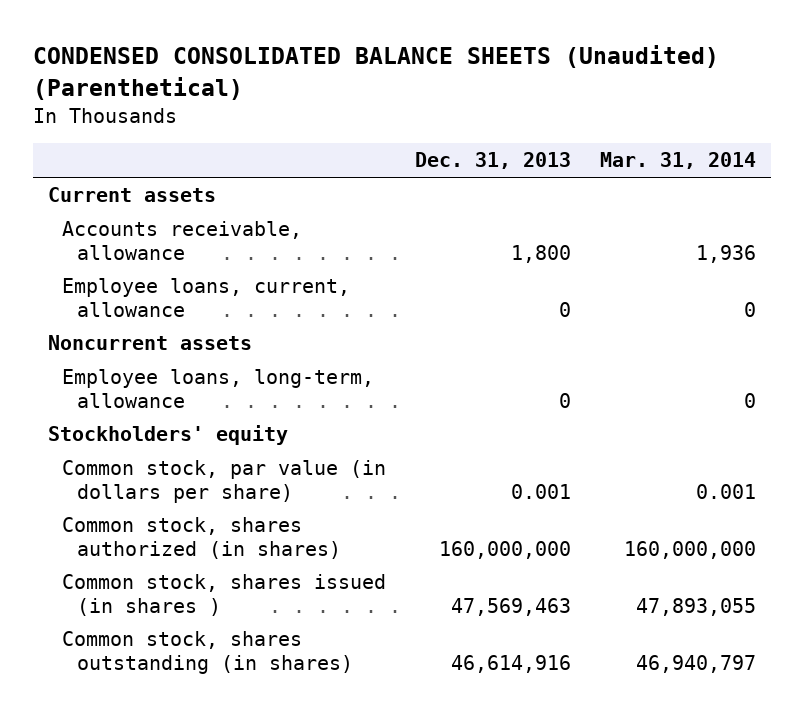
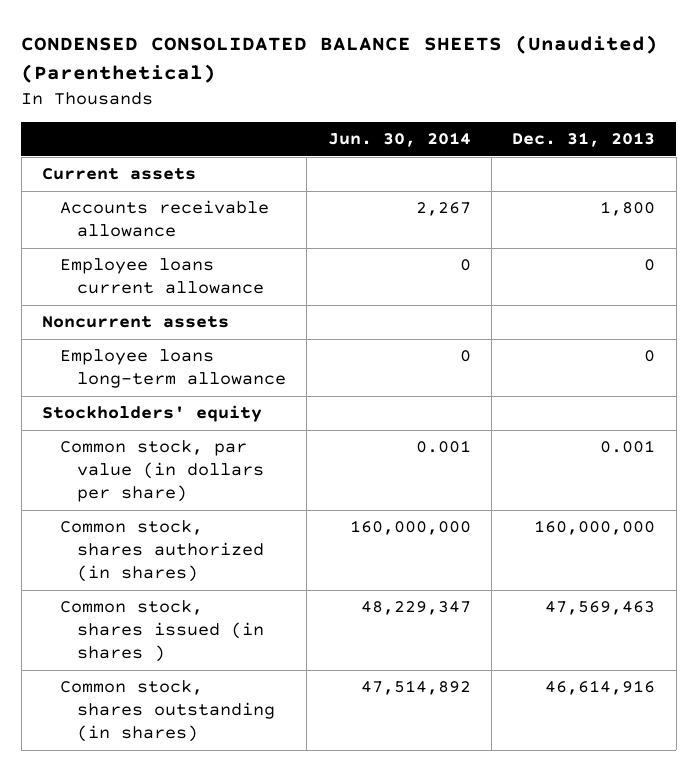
[600,152,757,170] Mar. 31, 2014 -> none
none -> [327,132,471,148] Jun. 30, 2014
[62,221,303,260] Accounts receivable, allowance -> [59,200,269,238] Accounts receivable allowance
[62,278,351,317] Employee loans, current, allowance -> [59,258,264,295] Employee loans current allowance
[62,369,375,408] Employee loans, long-term, allowance -> [59,349,286,389] Employee loans long-term allowance

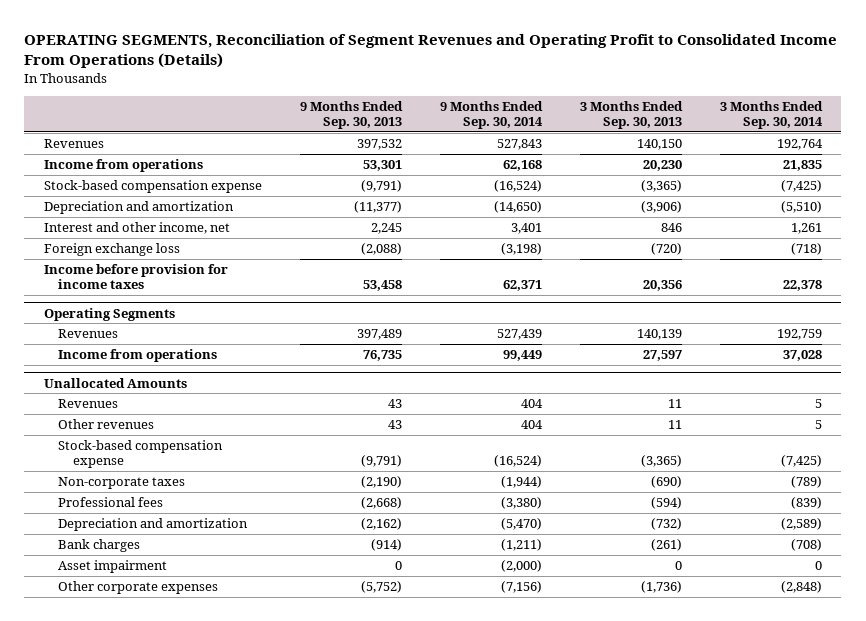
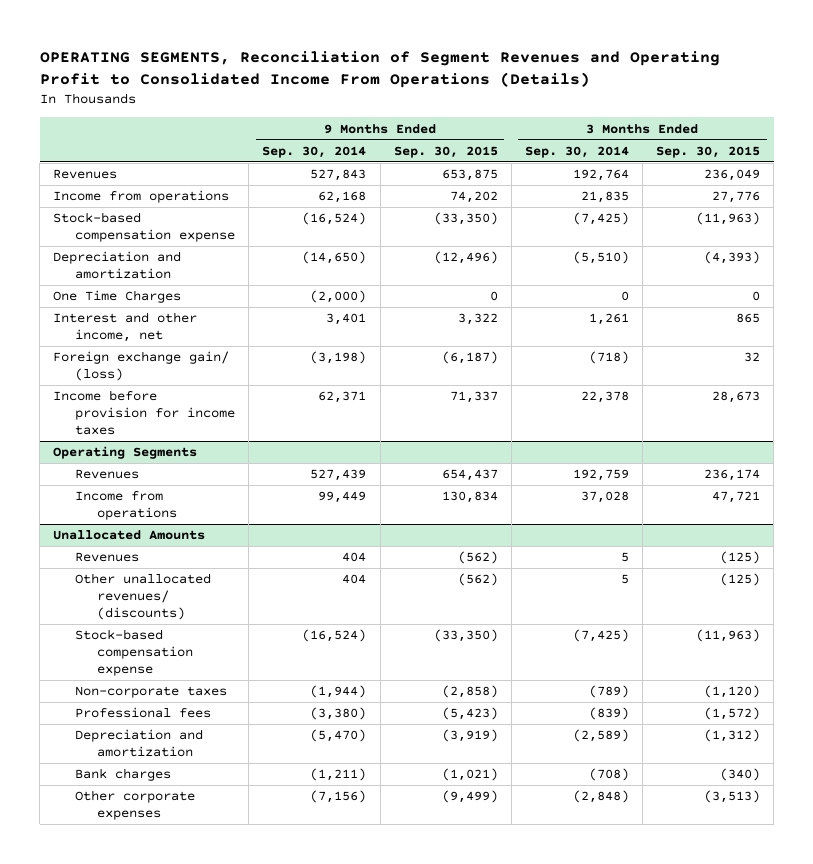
[299,100,403,130] 9 Months Ended Sep. 30, 2013 -> none
[579,100,683,130] 3 Months Ended Sep. 30, 2013 -> none
none -> [393,145,498,158] Sep. 30, 2015
none -> [655,145,760,158] Sep. 30, 2015
none -> [53,290,182,304] One Time Charges
[43,242,180,256] Foreign exchange loss -> [53,351,230,382] Foreign exchange gain/ (loss)
[58,418,155,429] Other revenues -> [75,573,212,620] Other unallocated revenues/ (discounts)
[58,559,168,573] Asset impairment -> none

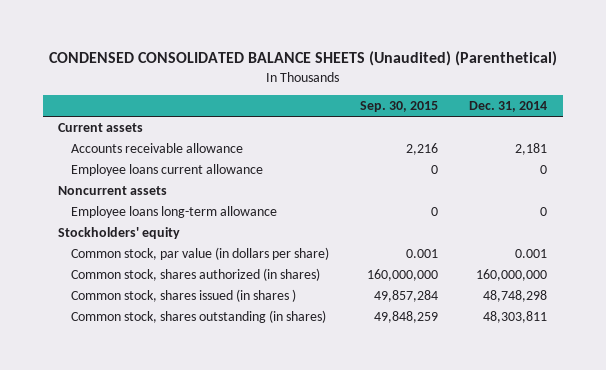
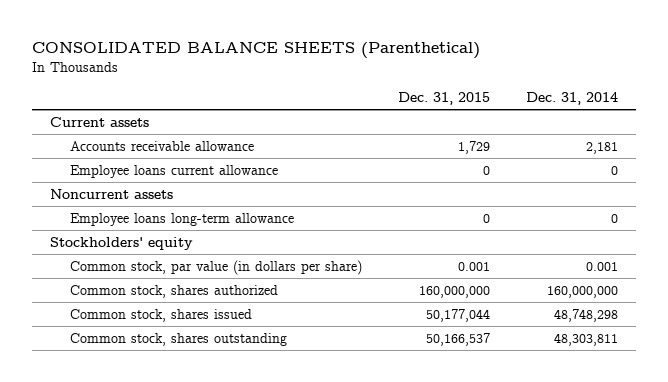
[48,51,557,67] CONDENSED CONSOLIDATED BALANCE SHEETS (Unaudited) (Parenthetical) -> [31,42,480,60] CONSOLIDATED BALANCE SHEETS (Parenthetical)
[360,100,439,112] Sep. 30, 2015 -> none
none -> [397,91,490,105] Dec. 31, 2015
[70,267,320,281] Common stock, shares authorized (in shares) -> [69,284,278,298] Common stock, shares authorized
[70,288,296,302] Common stock, shares issued (in shares ) -> [69,308,252,322] Common stock, shares issued
[70,309,326,323] Common stock, shares outstanding (in shares) -> [69,332,287,346] Common stock, shares outstanding

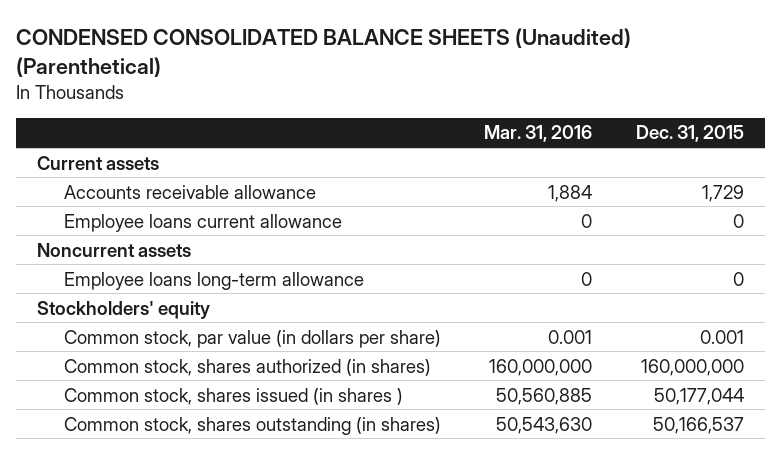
[31,42,480,60] CONSOLIDATED BALANCE SHEETS (Parenthetical) -> [15,27,631,77] CONDENSED CONSOLIDATED BALANCE SHEETS (Unaudited) (Parenthetical)
[526,91,619,105] Dec. 31, 2014 -> none
none -> [484,125,593,143] Mar. 31, 2016
[69,284,278,298] Common stock, shares authorized -> [64,358,432,376] Common stock, shares authorized (in shares)
[69,308,252,322] Common stock, shares issued -> [64,387,404,405] Common stock, shares issued (in shares )
[69,332,287,346] Common stock, shares outstanding -> [64,416,442,435] Common stock, shares outstanding (in shares)

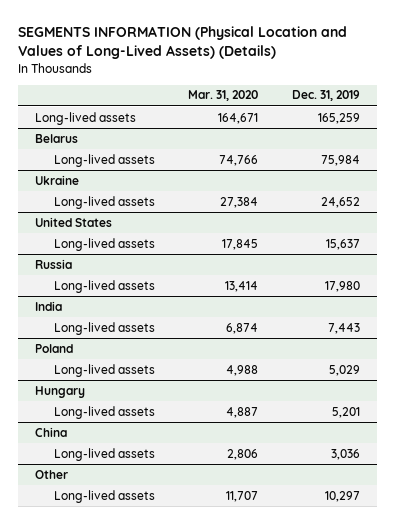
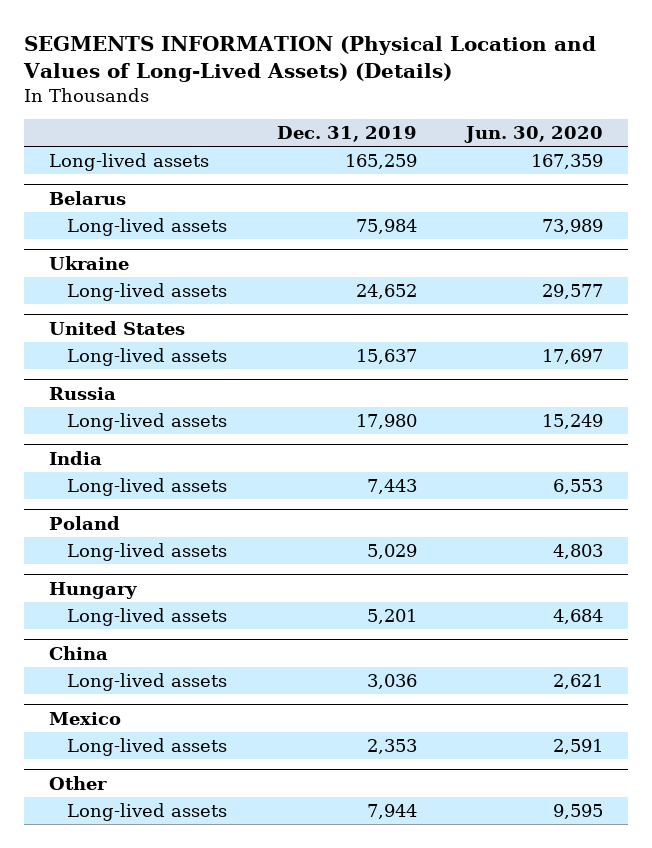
[188,90,259,102] Mar. 31, 2020 -> none
none -> [464,126,604,144] Jun. 30, 2020
none -> [48,711,121,725] Mexico
none -> [66,738,227,757] Long-lived assets
[325,490,361,502] 10,297 -> [366,804,417,820] 7,944

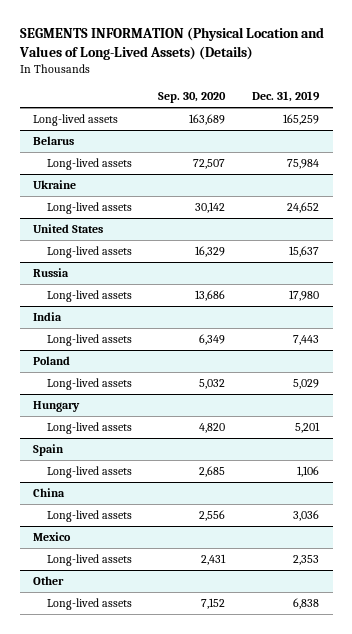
[464,126,604,144] Jun. 30, 2020 -> none
none -> [158,92,227,104] Sep. 30, 2020
none -> [33,444,65,457] Spain
none -> [46,466,132,479] Long-lived assets
[366,804,417,820] 7,944 -> [293,598,320,610] 6,838

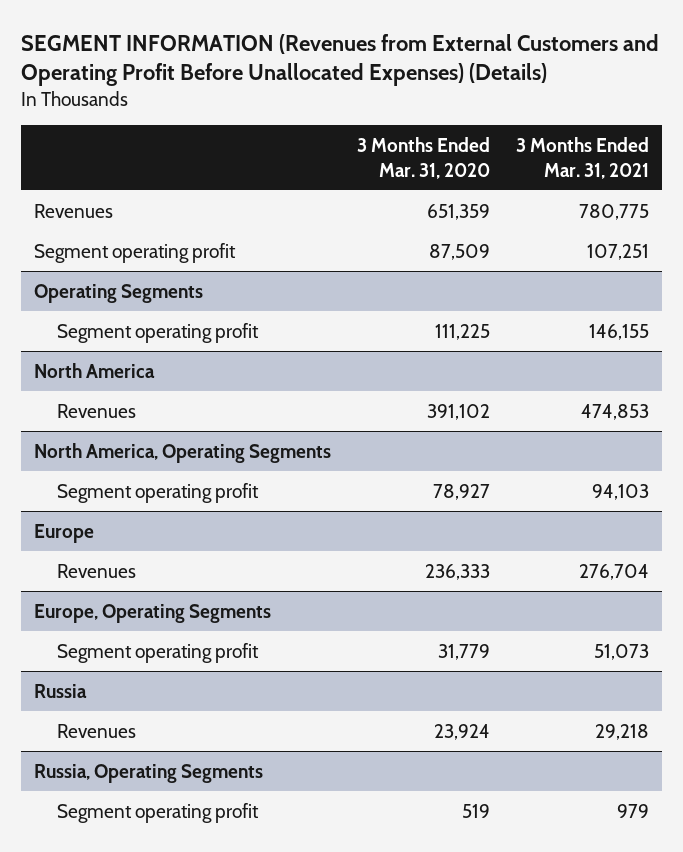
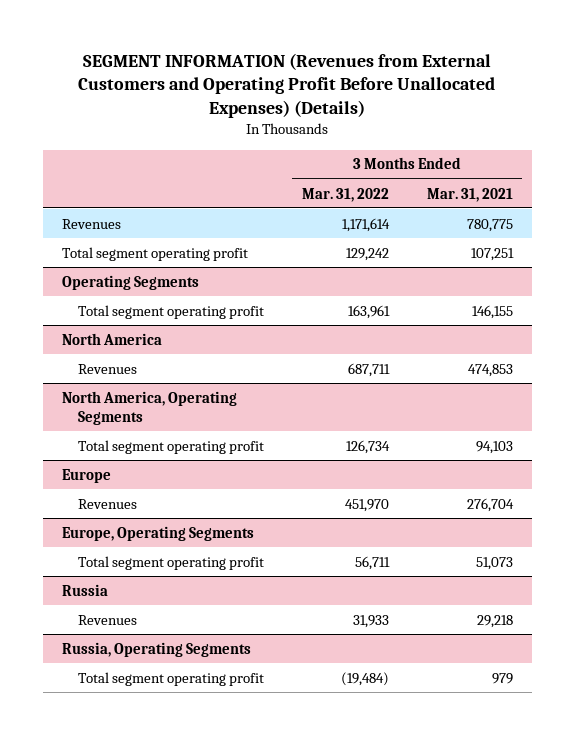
[356,137,490,179] 3 Months Ended Mar. 31, 2020 -> none
none -> [301,187,389,202] Mar. 31, 2022
[33,242,236,263] Segment operating profit -> [61,246,248,261] Total segment operating profit
[57,322,260,343] Segment operating profit -> [77,304,264,319] Total segment operating profit
[57,482,260,503] Segment operating profit -> [77,439,264,454] Total segment operating profit
[57,642,260,663] Segment operating profit -> [77,555,264,570] Total segment operating profit
[57,802,260,823] Segment operating profit -> [77,671,264,686] Total segment operating profit

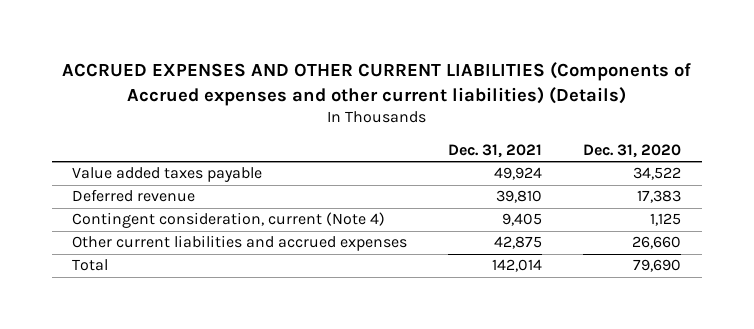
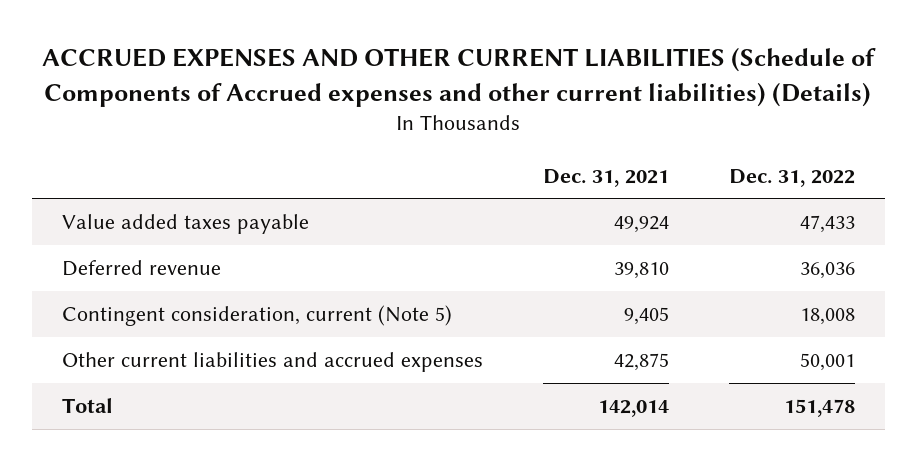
[61,62,691,106] ACCRUED EXPENSES AND OTHER CURRENT LIABILITIES (Components of Accrued expenses and other current liabilities) (Details) -> [42,47,877,107] ACCRUED EXPENSES AND OTHER CURRENT LIABILITIES (Schedule of Components of Accrued expenses and other current liabilities) (Details)
[583,143,682,158] Dec. 31, 2020 -> none
none -> [728,168,855,187] Dec. 31, 2022
[72,212,386,229] Contingent consideration, current (Note 4) -> [61,305,452,327] Contingent consideration, current (Note 5)

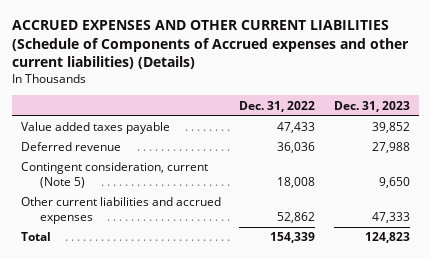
[542,168,669,187] Dec. 31, 2021 -> none
none -> [333,100,410,112] Dec. 31, 2023
[799,353,855,372] 50,001 -> [277,211,316,223] 52,862
[783,399,855,418] 151,478 -> [270,232,316,244] 154,339

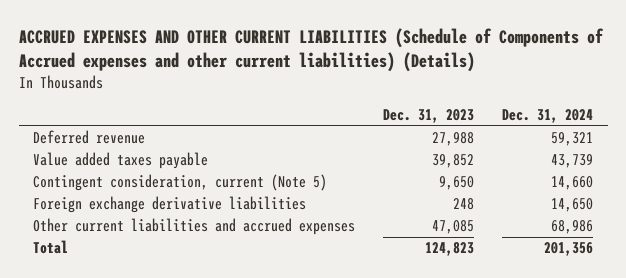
[239,100,316,112] Dec. 31, 2022 -> none
none -> [502,109,594,124] Dec. 31, 2024
[20,122,170,135] Value added taxes payable -> [32,152,208,170] Value added taxes payable
none -> [32,196,306,214] Foreign exchange derivative liabilities
[371,211,410,223] 47,333 -> [432,220,475,235] 47,085

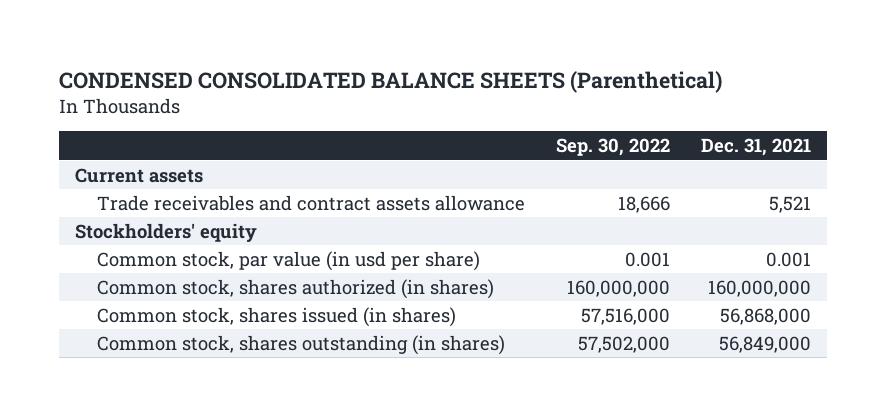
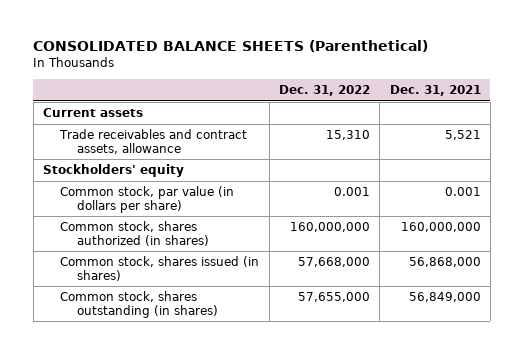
[59,71,723,94] CONDENSED CONSOLIDATED BALANCE SHEETS (Parenthetical) -> [33,40,429,53] CONSOLIDATED BALANCE SHEETS (Parenthetical)
[555,138,670,157] Sep. 30, 2022 -> none
none -> [278,84,370,96] Dec. 31, 2022
[96,194,525,211] Trade receivables and contract assets allowance -> [59,129,248,154] Trade receivables and contract assets, allowance
[96,250,480,271] Common stock, par value (in usd per share) -> [60,186,235,213] Common stock, par value (in dollars per share)

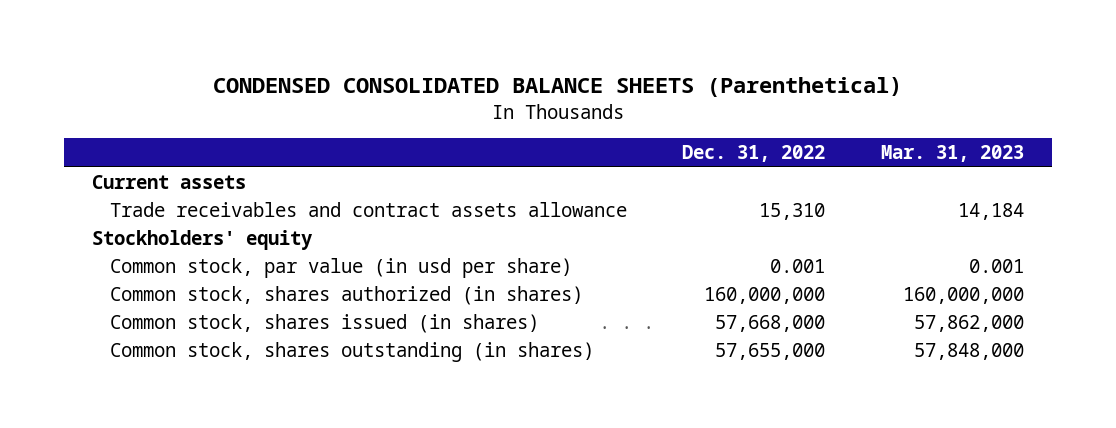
[33,40,429,53] CONSOLIDATED BALANCE SHEETS (Parenthetical) -> [212,77,902,98] CONDENSED CONSOLIDATED BALANCE SHEETS (Parenthetical)
[389,84,481,96] Dec. 31, 2021 -> none
none -> [881,145,1025,163] Mar. 31, 2023
[59,129,248,154] Trade receivables and contract assets, allowance -> [109,202,627,218] Trade receivables and contract assets allowance
[60,186,235,213] Common stock, par value (in dollars per share) -> [109,258,572,279] Common stock, par value (in usd per share)

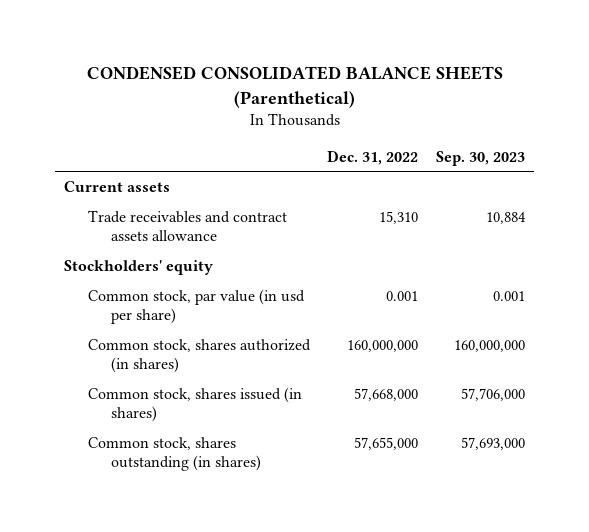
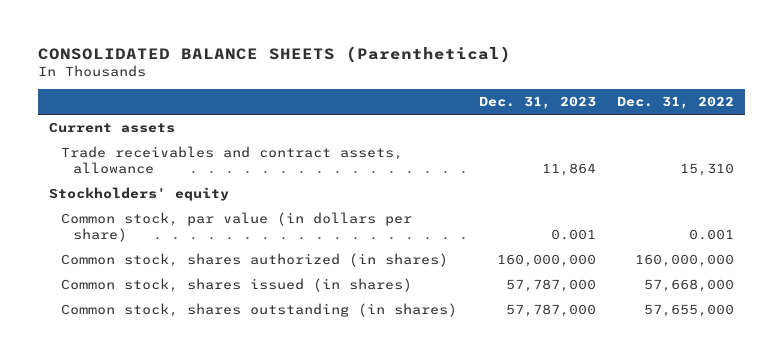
[86,66,503,109] CONDENSED CONSOLIDATED BALANCE SHEETS (Parenthetical) -> [38,45,512,63] CONSOLIDATED BALANCE SHEETS (Parenthetical)
[436,150,526,166] Sep. 30, 2023 -> none
none -> [478,96,596,110] Dec. 31, 2023
[87,210,287,242] Trade receivables and contract assets allowance -> [61,146,404,175] Trade receivables and contract assets, allowance
[87,289,305,325] Common stock, par value (in usd per share) -> [61,212,413,243] Common stock, par value (in dollars per share)

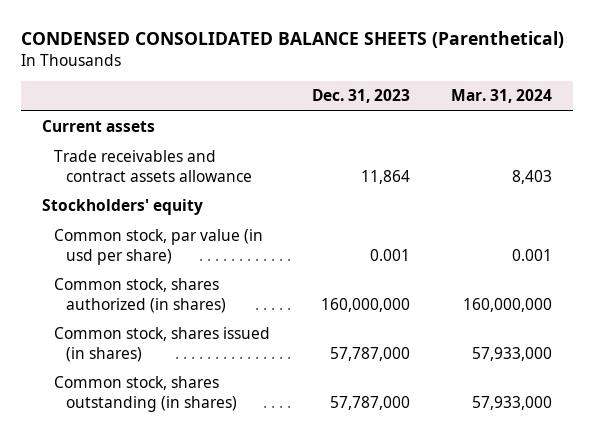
[38,45,512,63] CONSOLIDATED BALANCE SHEETS (Parenthetical) -> [21,30,565,48] CONDENSED CONSOLIDATED BALANCE SHEETS (Parenthetical)
[617,96,735,110] Dec. 31, 2022 -> none
none -> [451,89,553,104] Mar. 31, 2024
[61,146,404,175] Trade receivables and contract assets, allowance -> [54,150,253,182] Trade receivables and contract assets allowance
[61,212,413,243] Common stock, par value (in dollars per share) -> [54,229,264,265] Common stock, par value (in usd per share)

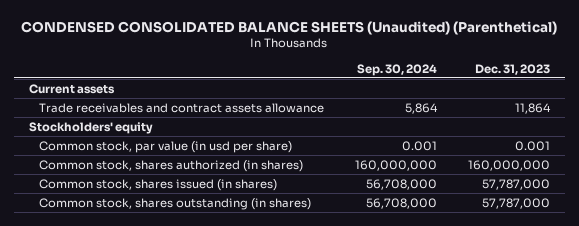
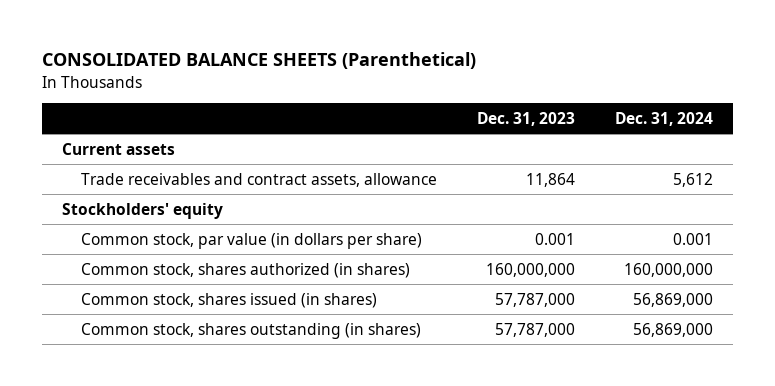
[21,20,558,35] CONDENSED CONSOLIDATED BALANCE SHEETS (Unaudited) (Parenthetical) -> [41,52,476,70] CONSOLIDATED BALANCE SHEETS (Parenthetical)
[356,63,437,76] Sep. 30, 2024 -> none
none -> [614,112,713,127] Dec. 31, 2024
[38,102,324,113] Trade receivables and contract assets allowance -> [80,172,437,187] Trade receivables and contract assets, allowance
[38,140,292,153] Common stock, par value (in usd per share) -> [80,232,422,249] Common stock, par value (in dollars per share)

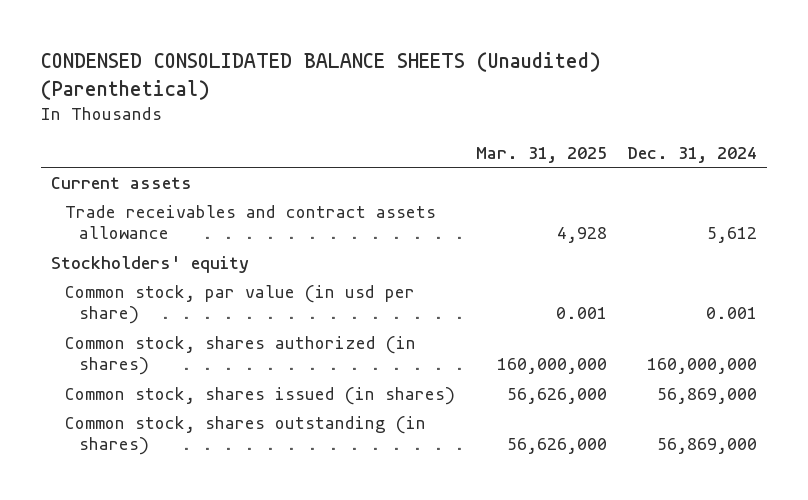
[41,52,476,70] CONSOLIDATED BALANCE SHEETS (Parenthetical) -> [40,52,601,101] CONDENSED CONSOLIDATED BALANCE SHEETS (Unaudited) (Parenthetical)
[476,112,575,127] Dec. 31, 2023 -> none
none -> [475,146,607,163] Mar. 31, 2025
[80,172,437,187] Trade receivables and contract assets, allowance -> [65,204,437,240] Trade receivables and contract assets allowance
[80,232,422,249] Common stock, par value (in dollars per share) -> [65,284,416,325] Common stock, par value (in usd per share)

